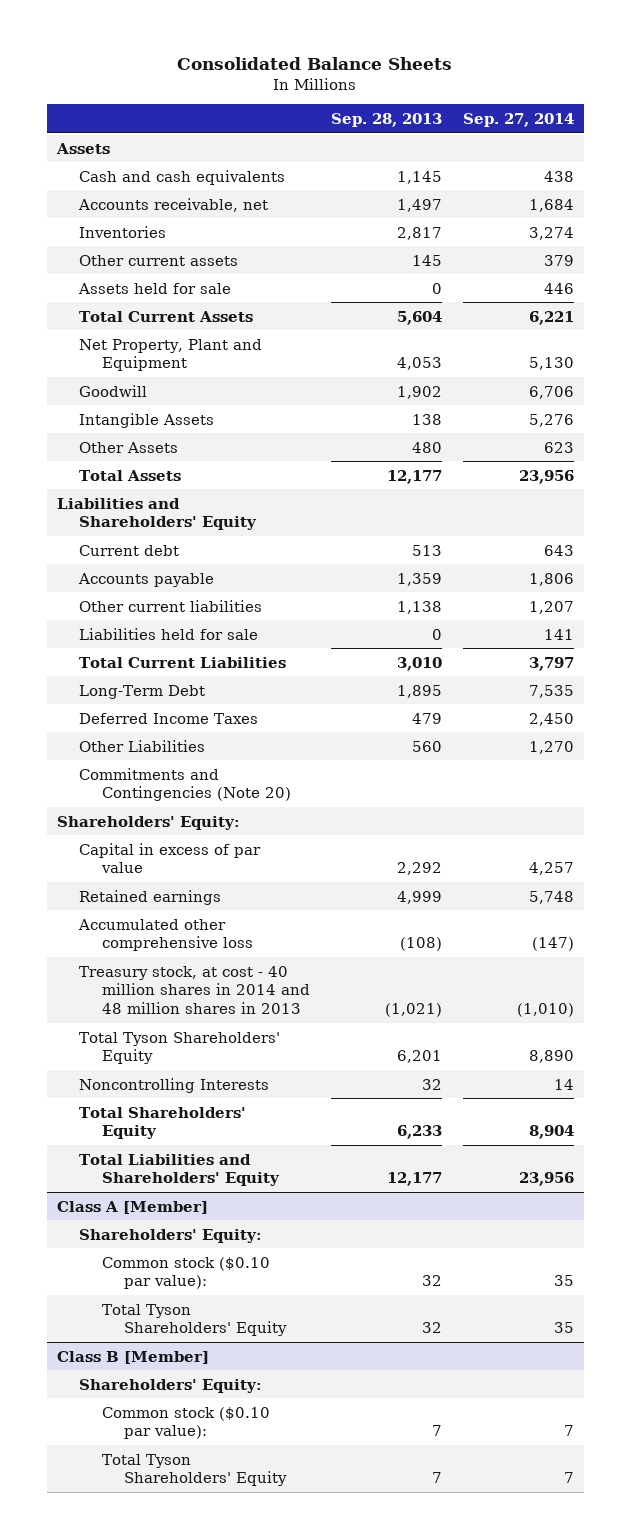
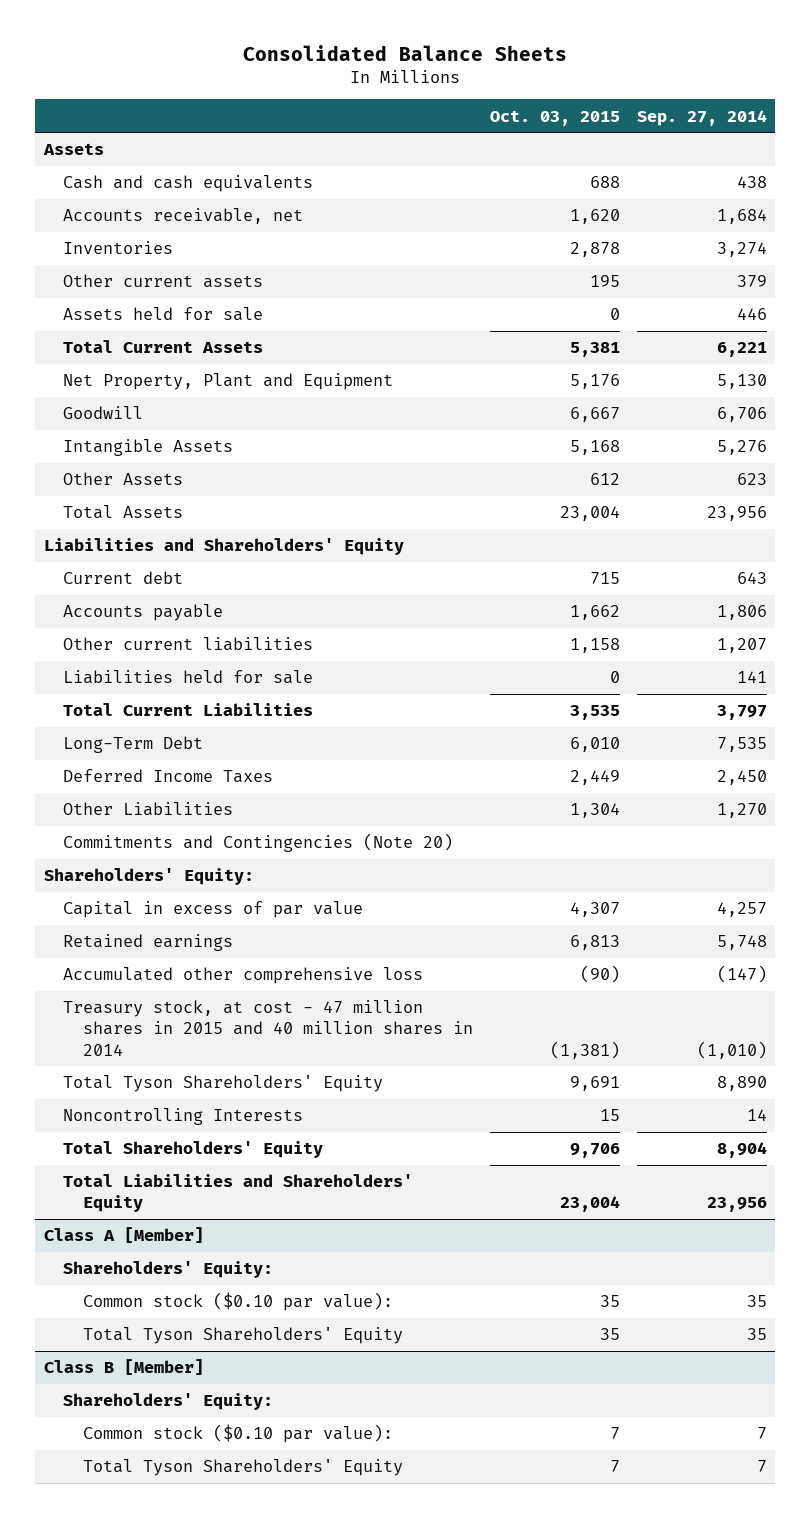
[330,112,442,127] Sep. 28, 2013 -> none
none -> [489,109,620,126] Oct. 03, 2015
[79,965,310,1014] Treasury stock, at cost - 40 million shares in 2014 and 48 million shares in 2013 -> [63,1000,473,1056] Treasury stock, at cost - 47 million shares in 2015 and 40 million shares in 2014

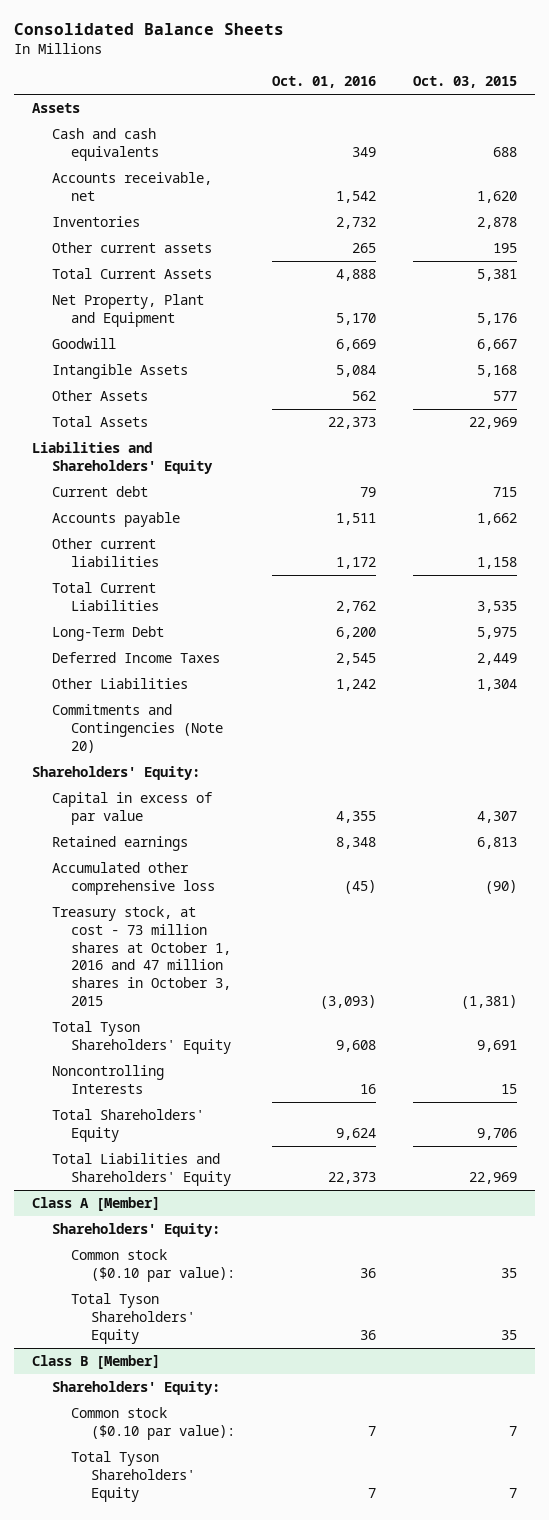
[636,109,767,126] Sep. 27, 2014 -> none
none -> [271,75,376,88] Oct. 01, 2016
[63,307,264,322] Assets held for sale -> none
[589,473,620,486] 612 -> [492,391,517,402] 577
[559,506,620,522] 23,004 -> [468,417,517,430] 22,969
[63,670,314,685] Liabilities held for sale -> none
[569,737,620,753] 6,010 -> [476,627,517,640] 5,975
[63,1000,473,1056] Treasury stock, at cost - 47 million shares in 2015 and 40 million shares in 2014 -> [51,906,232,1006] Treasury stock, at cost - 73 million shares at October 1, 2016 and 47 million shares in October 3, 2015
[559,1196,620,1213] 23,004 -> [468,1171,517,1184] 22,969

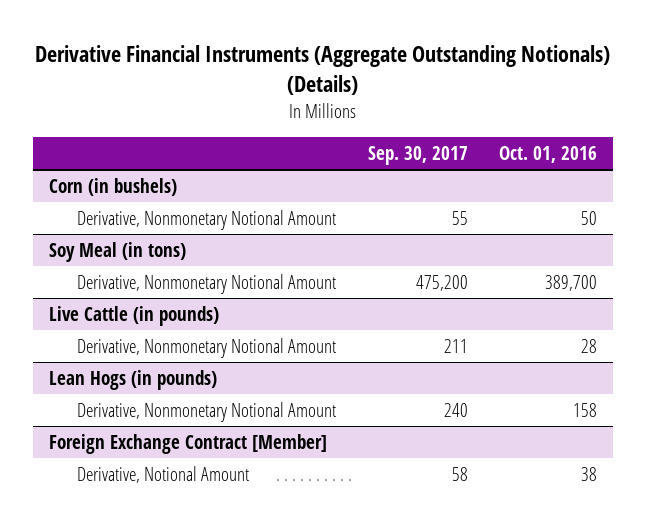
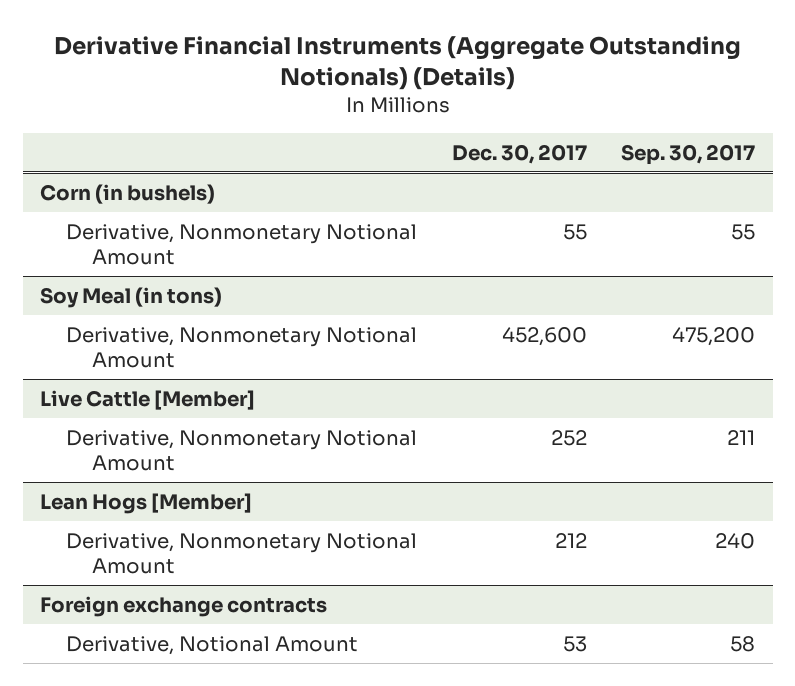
[499,145,598,163] Oct. 01, 2016 -> none
none -> [451,143,587,164] Dec. 30, 2017
[48,305,219,326] Live Cattle (in pounds) -> [40,390,256,411] Live Cattle [Member]
[48,369,217,390] Lean Hogs (in pounds) -> [40,493,253,515] Lean Hogs [Member]
[48,433,327,454] Foreign Exchange Contract [Member] -> [40,596,328,618] Foreign exchange contracts

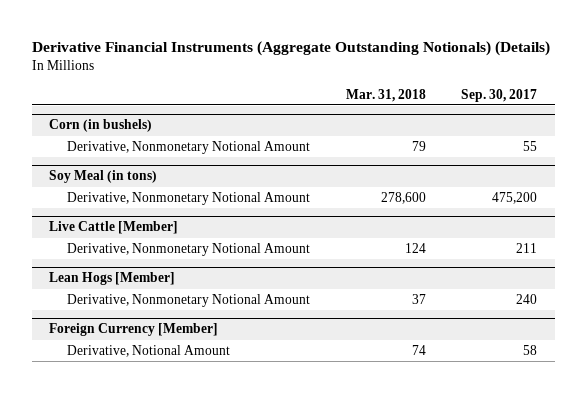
[451,143,587,164] Dec. 30, 2017 -> none
none -> [345,88,426,102] Mar. 31, 2018
[40,596,328,618] Foreign exchange contracts -> [49,323,219,337] Foreign Currency [Member]

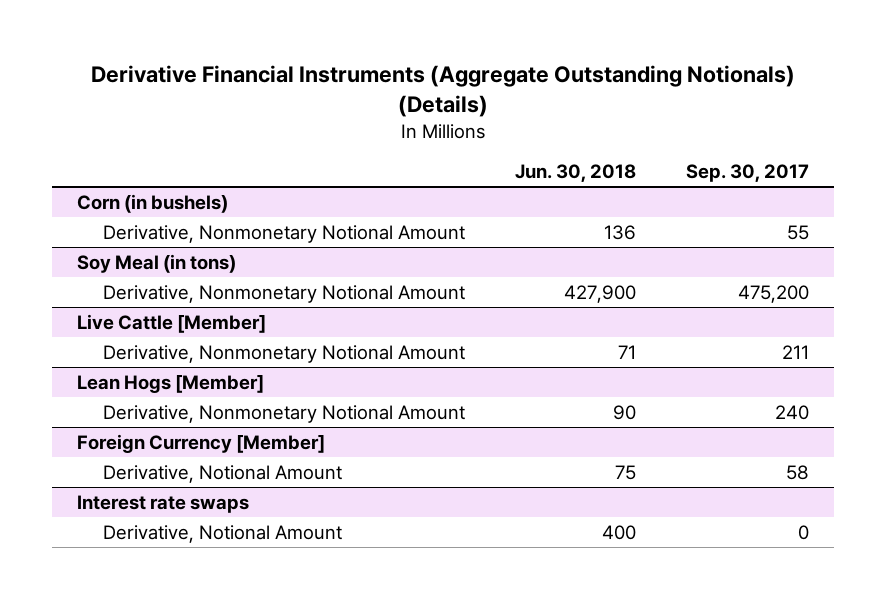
[345,88,426,102] Mar. 31, 2018 -> none
none -> [514,164,636,183] Jun. 30, 2018
none -> [76,494,249,513] Interest rate swaps
none -> [102,524,342,543] Derivative, Notional Amount

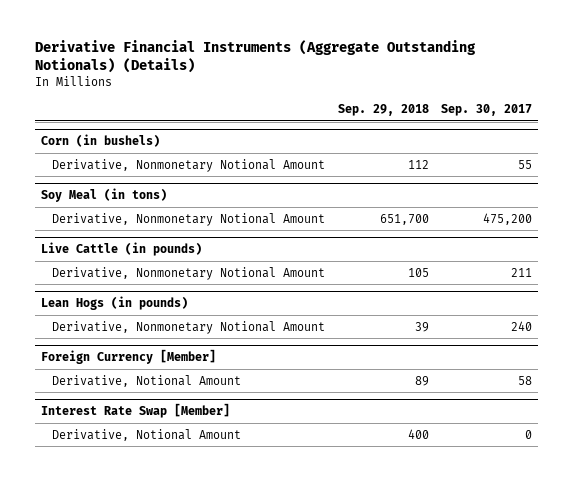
[514,164,636,183] Jun. 30, 2018 -> none
none -> [337,104,429,117] Sep. 29, 2018
[76,313,266,333] Live Cattle [Member] -> [40,242,202,257] Live Cattle (in pounds)
[76,374,264,393] Lean Hogs [Member] -> [40,296,188,311] Lean Hogs (in pounds)
[76,494,249,513] Interest rate swaps -> [40,403,230,419] Interest Rate Swap [Member]

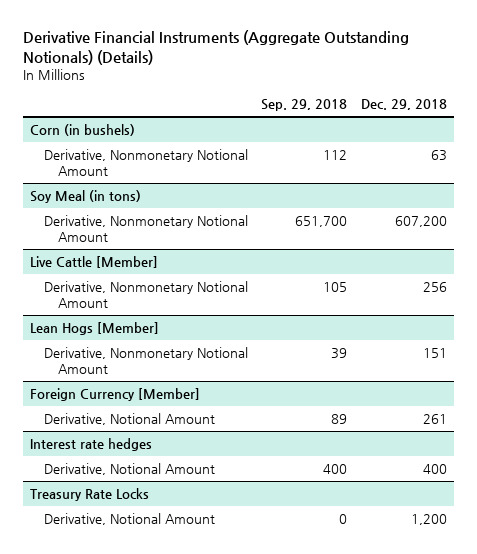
[441,104,533,117] Sep. 30, 2017 -> none
none -> [360,98,447,110] Dec. 29, 2018
[40,242,202,257] Live Cattle (in pounds) -> [29,255,158,268] Live Cattle [Member]
[40,296,188,311] Lean Hogs (in pounds) -> [29,321,159,335] Lean Hogs [Member]
[40,403,230,419] Interest Rate Swap [Member] -> [29,437,152,451] Interest rate hedges
none -> [29,487,149,501] Treasury Rate Locks
none -> [43,512,215,525] Derivative, Notional Amount

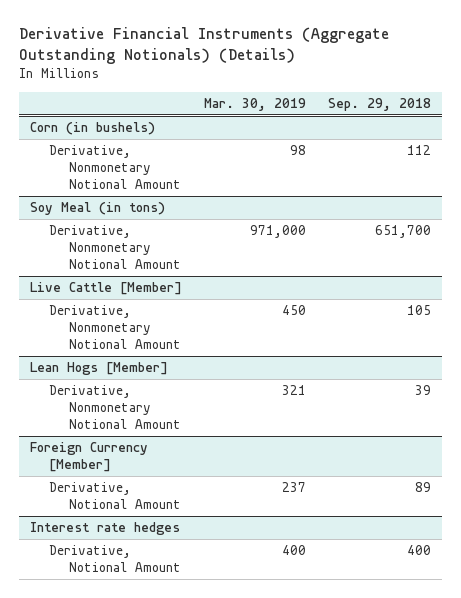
[360,98,447,110] Dec. 29, 2018 -> none
none -> [203,97,306,111] Mar. 30, 2019
[29,487,149,501] Treasury Rate Locks -> none
[43,512,215,525] Derivative, Notional Amount -> none

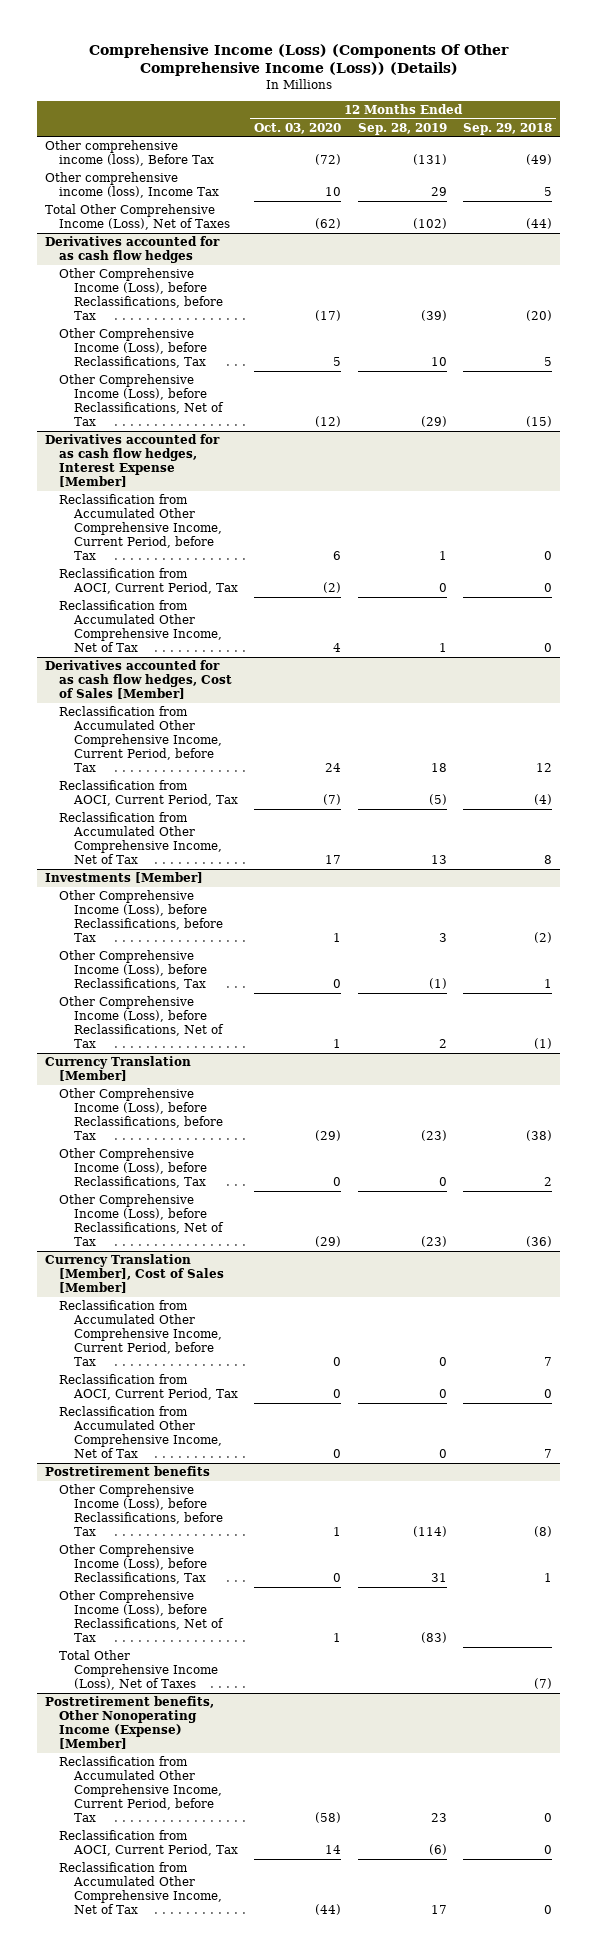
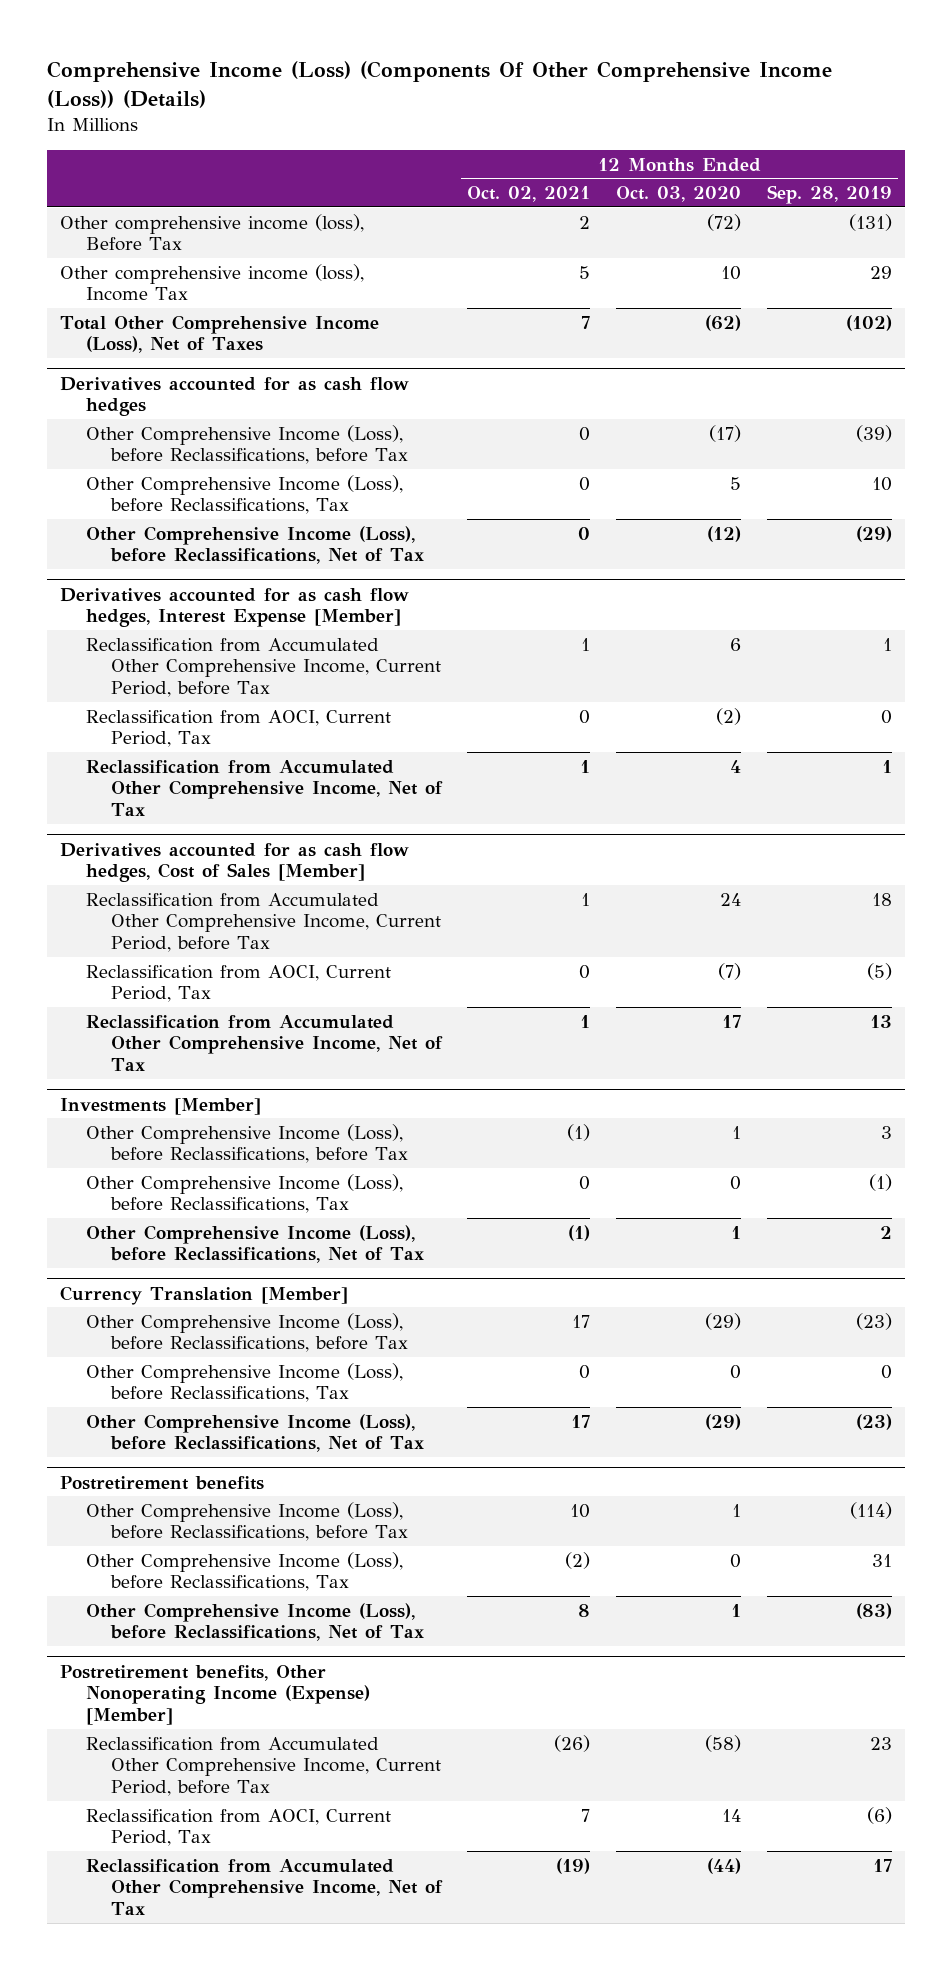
[463,122,553,135] Sep. 29, 2018 -> none
none -> [467,186,591,203] Oct. 02, 2021
[45,1254,225,1294] Currency Translation [Member], Cost of Sales [Member] -> none
[59,1300,222,1366] Reclassification from Accumulated Other Comprehensive Income, Current Period, before Tax -> none
[59,1374,238,1401] Reclassification from AOCI, Current Period, Tax -> none
[59,1406,222,1458] Reclassification from Accumulated Other Comprehensive Income, Net of Tax -> none
[59,1650,218,1691] Total Other Comprehensive Income (Loss), Net of Taxes -> none

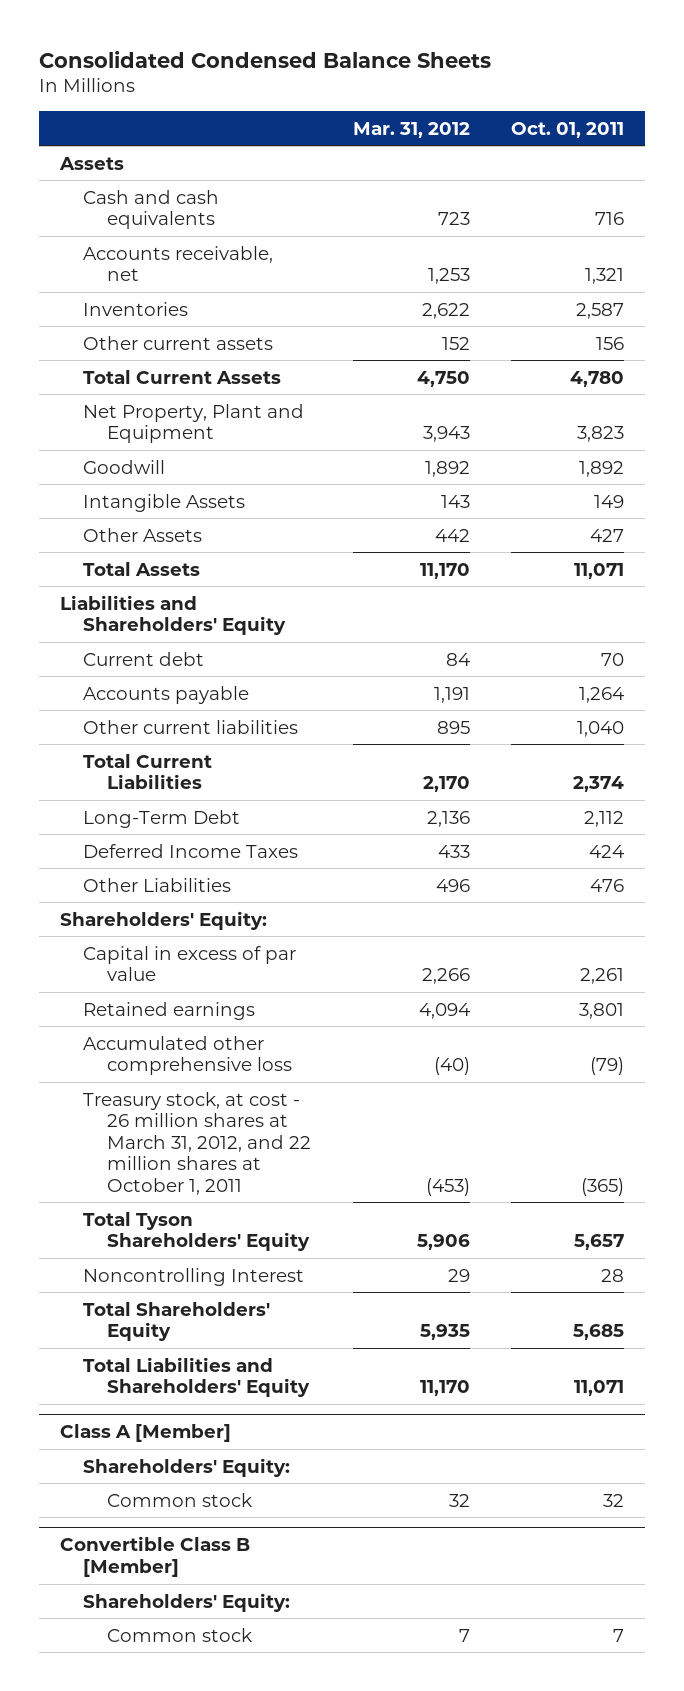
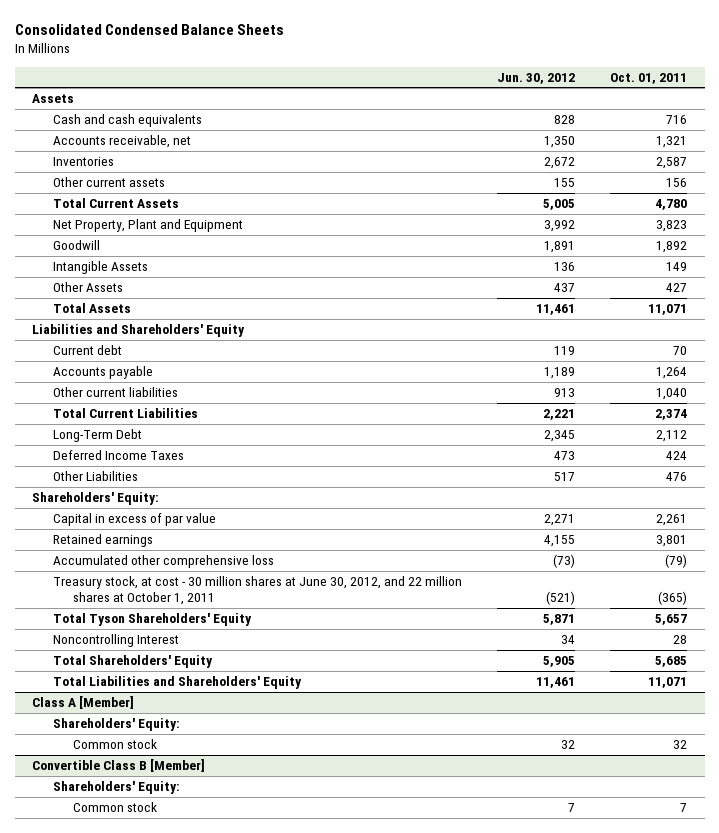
[352,121,470,138] Mar. 31, 2012 -> none
none -> [496,72,575,84] Jun. 30, 2012
[83,1091,311,1195] Treasury stock, at cost - 26 million shares at March 31, 2012, and 22 million shares at October 1, 2011 -> [52,576,462,606] Treasury stock, at cost - 30 million shares at June 30, 2012, and 22 million shares at October 1, 2011

